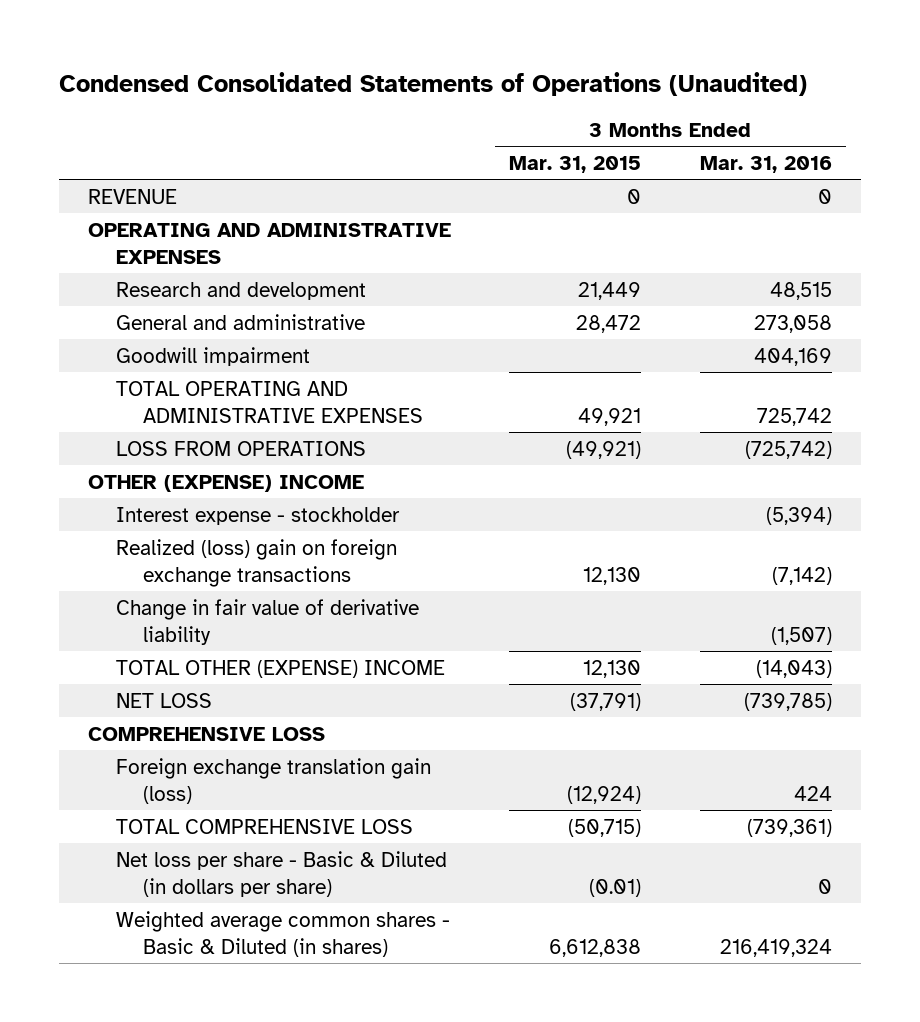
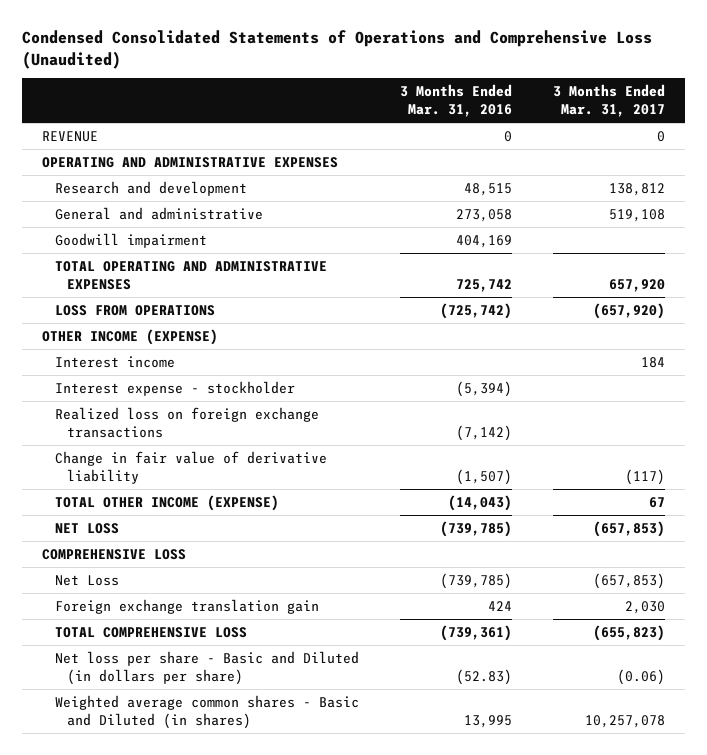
[59,71,808,96] Condensed Consolidated Statements of Operations (Unaudited) -> [21,30,652,69] Condensed Consolidated Statements of Operations and Comprehensive Loss (Unaudited)
[509,155,642,173] Mar. 31, 2015 -> none
none -> [552,84,665,117] 3 Months Ended Mar. 31, 2017
[88,474,365,492] OTHER (EXPENSE) INCOME -> [42,328,219,345] OTHER INCOME (EXPENSE)
none -> [54,355,175,368] Interest income
[115,538,397,587] Realized (loss) gain on foreign exchange transactions -> [54,406,319,438] Realized loss on foreign exchange transactions
[115,659,445,678] TOTAL OTHER (EXPENSE) INCOME -> [54,494,279,511] TOTAL OTHER INCOME (EXPENSE)
none -> [54,574,119,586] Net Loss
[115,757,431,804] Foreign exchange translation gain (loss) -> [54,598,319,614] Foreign exchange translation gain
[115,850,447,897] Net loss per share - Basic & Diluted (in dollars per share) -> [54,650,359,685] Net loss per share - Basic and Diluted (in dollars per share)
[817,878,832,894] 0 -> [455,668,512,685] (52.83)
[115,910,450,957] Weighted average common shares - Basic & Diluted (in shares) -> [54,694,359,729] Weighted average common shares - Basic and Diluted (in shares)
[719,938,832,957] 216,419,324 -> [463,714,512,728] 13,995

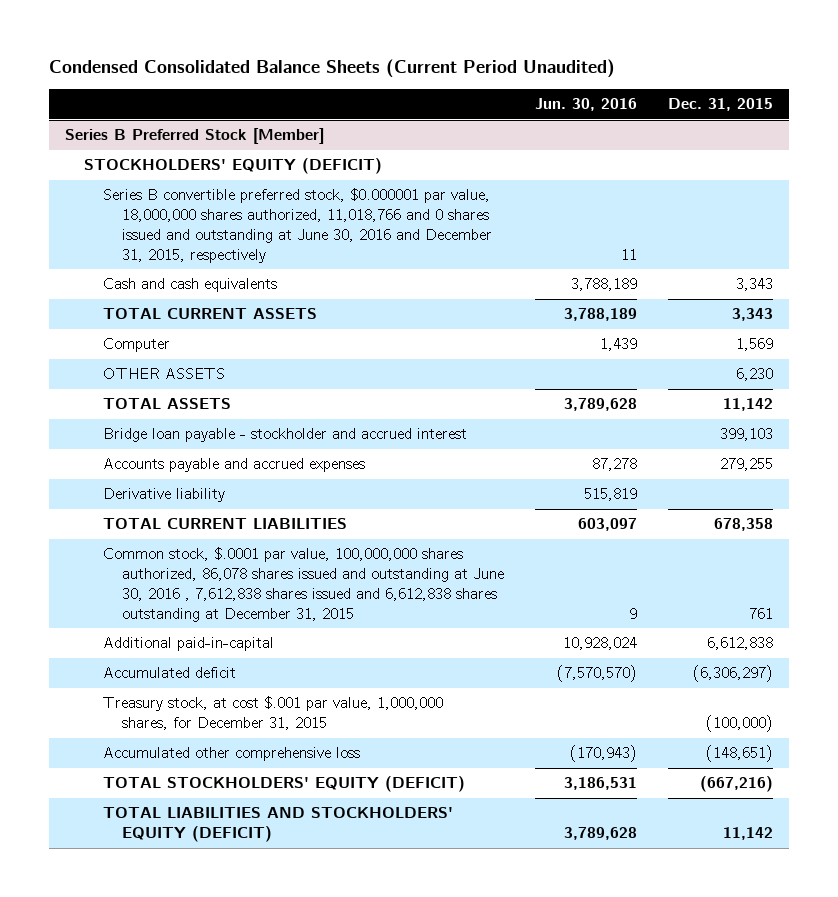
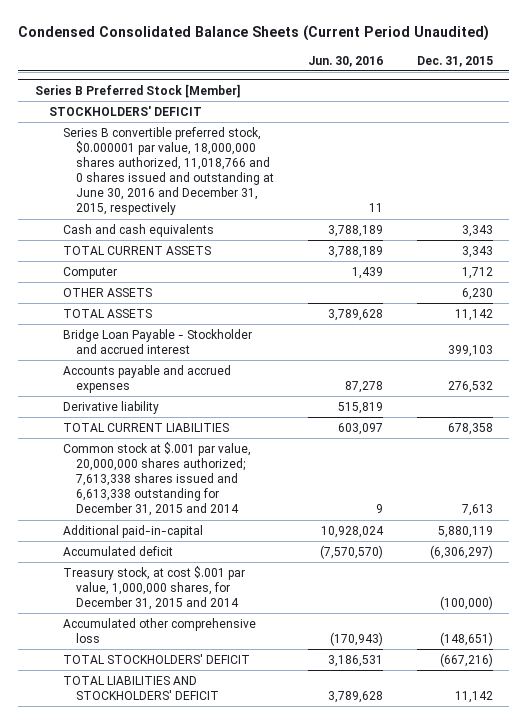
[83,158,382,175] STOCKHOLDERS' EQUITY (DEFICIT) -> [48,105,202,116] STOCKHOLDERS' DEFICIT
[736,338,774,352] 1,569 -> [461,266,493,279] 1,712
[102,428,467,443] Bridge loan payable - stockholder and accrued interest -> [62,328,252,355] Bridge Loan Payable - Stockholder and accrued interest
[720,458,774,472] 279,255 -> [447,381,493,394] 276,532
[102,547,504,622] Common stock, $.0001 par value, 100,000,000 shares authorized, 86,078 shares issued and outstanding at June 30, 2016 , 7,612,838 shares issued and 6,612,838 shares outstanding at December 31, 2015 -> [62,441,251,517] Common stock at $.001 par value, 20,000,000 shares authorized; 7,613,338 shares issued and 6,613,338 outstanding for December 31, 2015 and 2014
[749,607,774,619] 761 -> [461,504,493,517] 7,613
[707,637,774,651] 6,612,838 -> [437,525,493,538] 5,880,119
[102,696,443,731] Treasury stock, at cost $.001 par value, 1,000,000 shares, for December 31, 2015 -> [62,565,245,611] Treasury stock, at cost $.001 par value, 1,000,000 shares, for December 31, 2015 and 2014
[102,776,465,793] TOTAL STOCKHOLDERS' EQUITY (DEFICIT) -> [62,653,250,664] TOTAL STOCKHOLDERS' DEFICIT
[102,807,453,843] TOTAL LIABILITIES AND STOCKHOLDERS' EQUITY (DEFICIT) -> [62,675,220,701] TOTAL LIABILITIES AND STOCKHOLDERS' DEFICIT

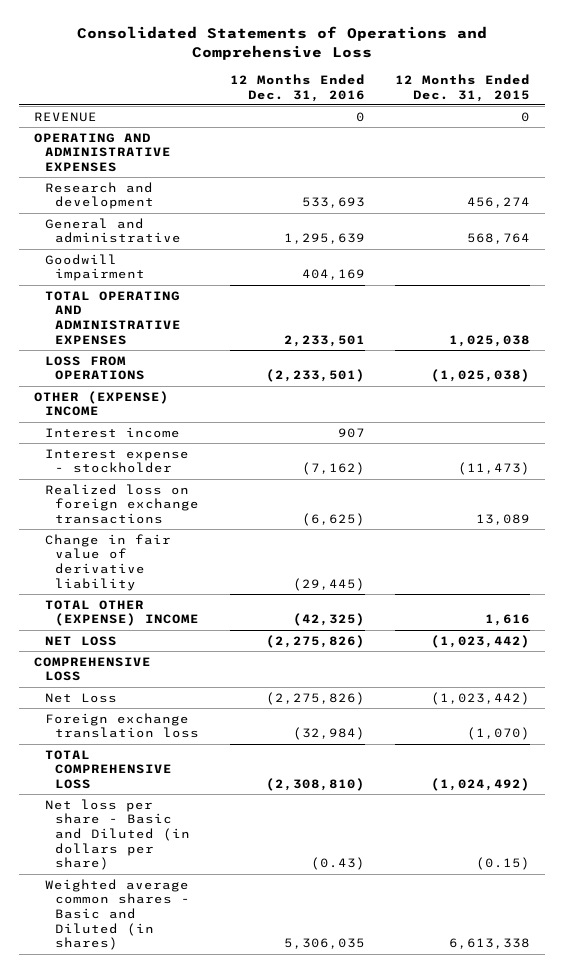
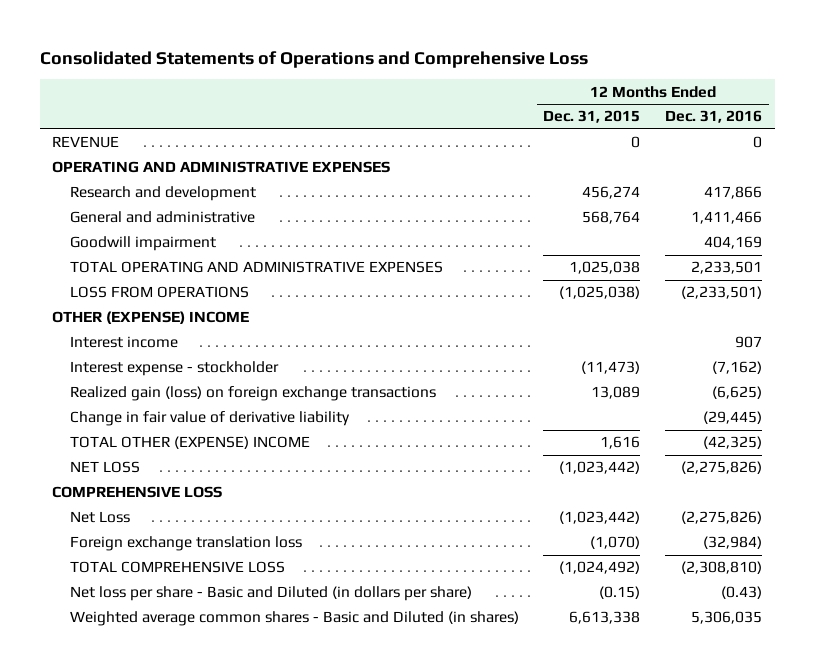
[301,197,365,209] 533,693 -> [704,186,763,200] 417,866
[283,233,365,245] 1,295,639 -> [691,211,763,225] 1,411,466
[44,483,200,525] Realized loss on foreign exchange transactions -> [69,386,436,402] Realized gain (loss) on foreign exchange transactions

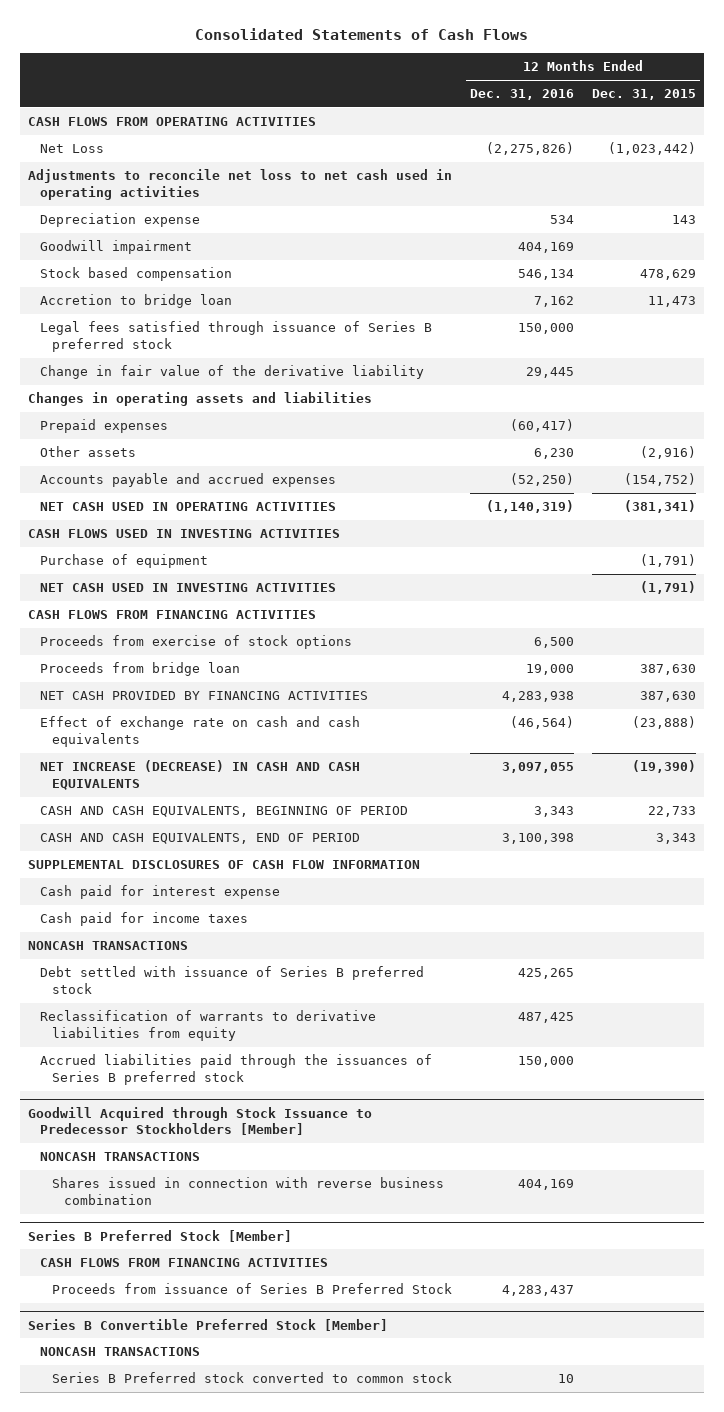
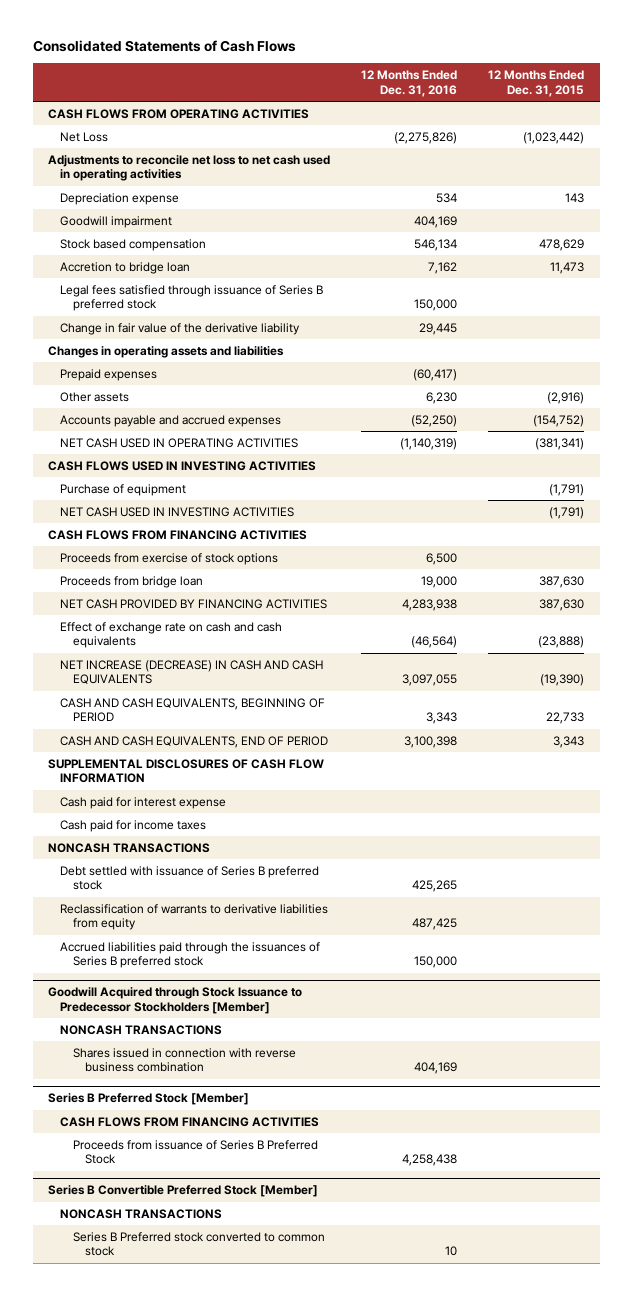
[501,1285,574,1297] 4,283,437 -> [402,1154,458,1167] 4,258,438

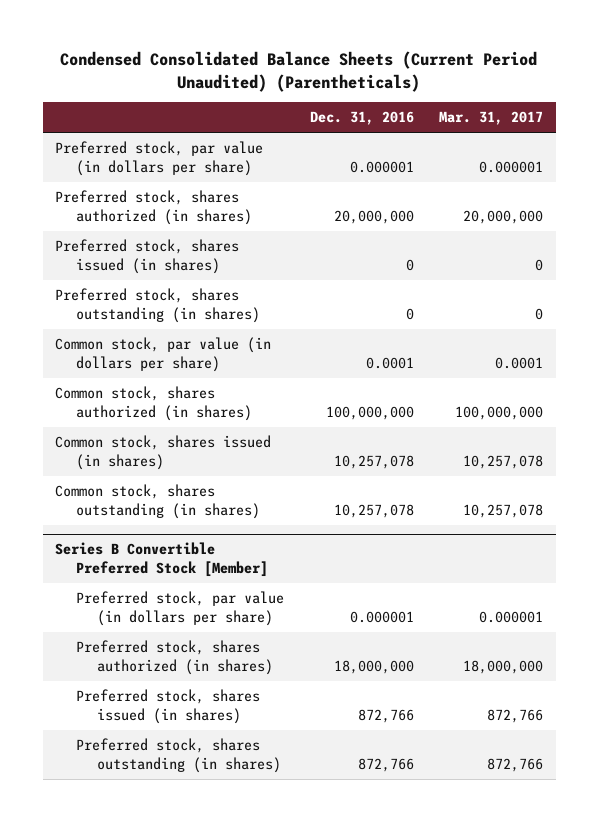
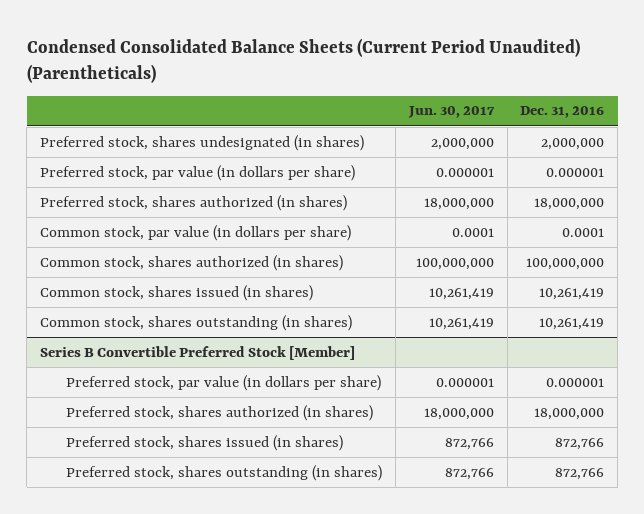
[439,111,544,126] Mar. 31, 2017 -> none
none -> [407,106,495,119] Jun. 30, 2017
none -> [40,134,365,151] Preferred stock, shares undesignated (in shares)
[55,239,240,274] Preferred stock, shares issued (in shares) -> none
[55,288,261,323] Preferred stock, shares outstanding (in shares) -> none
[333,209,414,224] 20,000,000 -> [534,197,605,210] 18,000,000
[333,454,414,469] 10,257,078 -> [539,287,605,300] 10,261,419
[333,503,414,518] 10,257,078 -> [539,317,605,330] 10,261,419

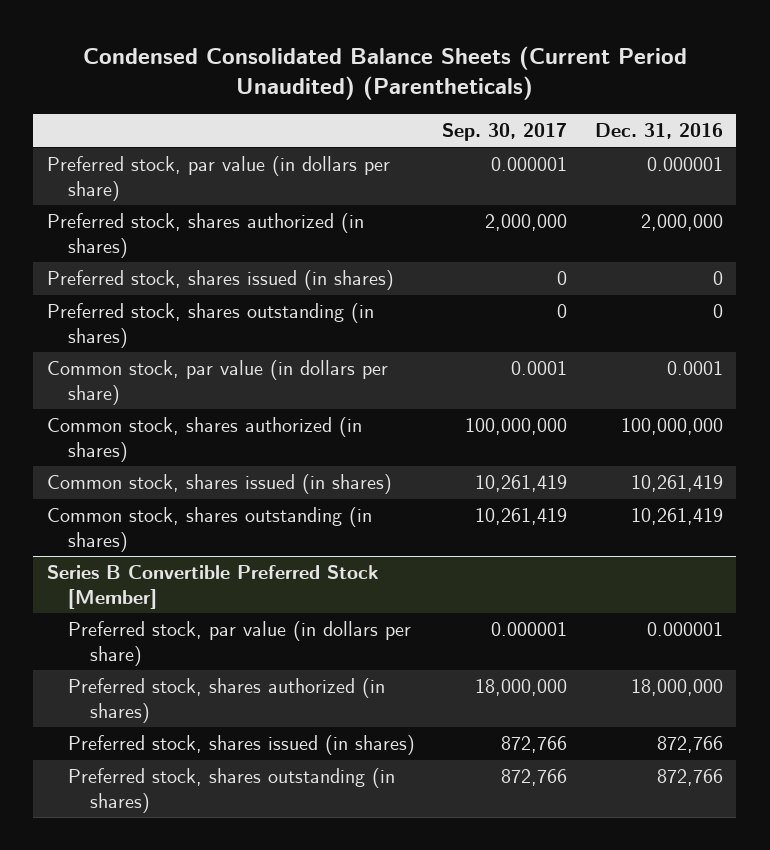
[407,106,495,119] Jun. 30, 2017 -> none
none -> [442,123,568,142] Sep. 30, 2017
[40,134,365,151] Preferred stock, shares undesignated (in shares) -> none
[534,197,605,210] 18,000,000 -> [640,214,723,232] 2,000,000
none -> [46,270,394,291] Preferred stock, shares issued (in shares)
none -> [46,303,374,348] Preferred stock, shares outstanding (in shares)

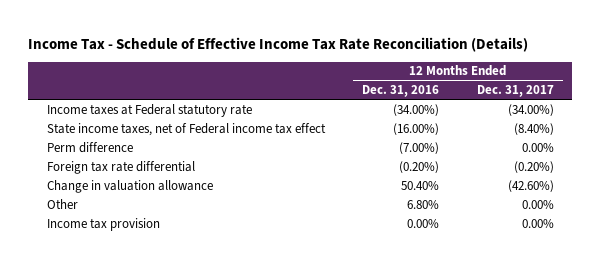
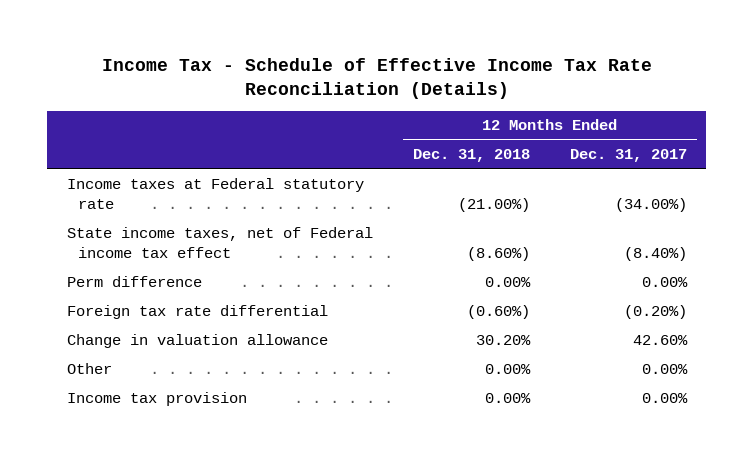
[362,85,440,98] Dec. 31, 2016 -> none
none -> [412,149,530,163] Dec. 31, 2018
[507,179,554,192] (42.60%) -> [632,334,688,345] 42.60%

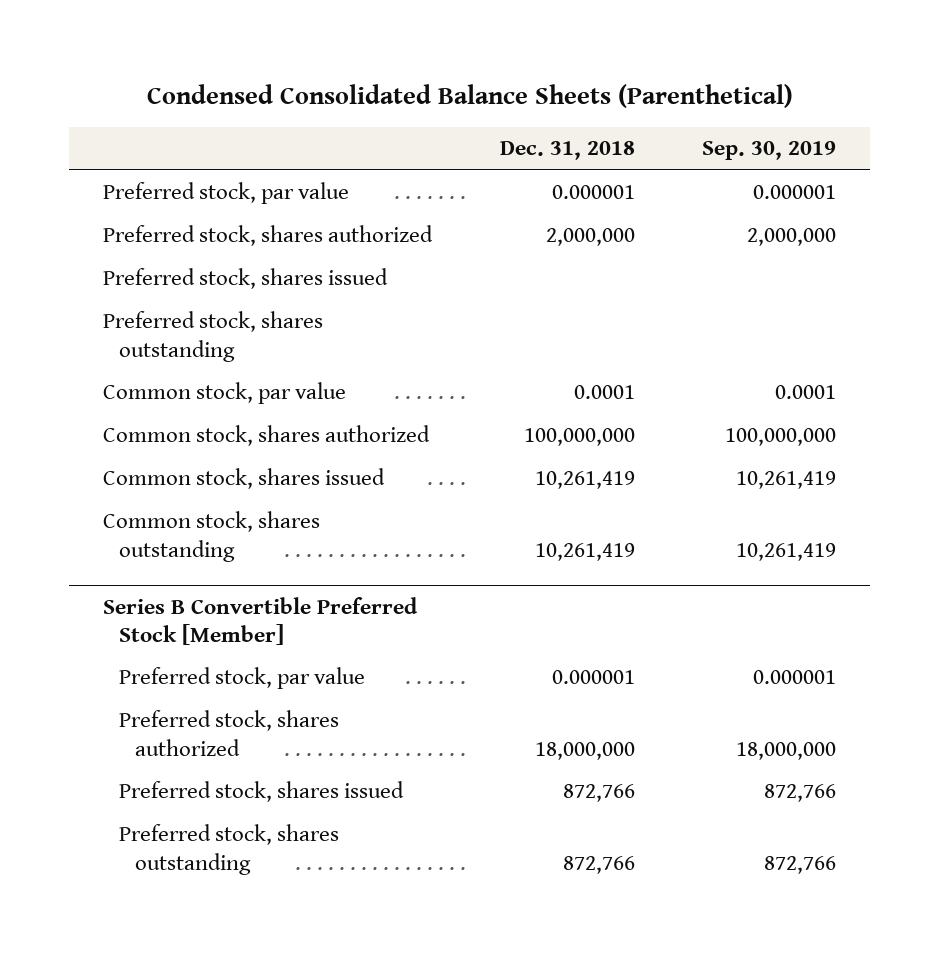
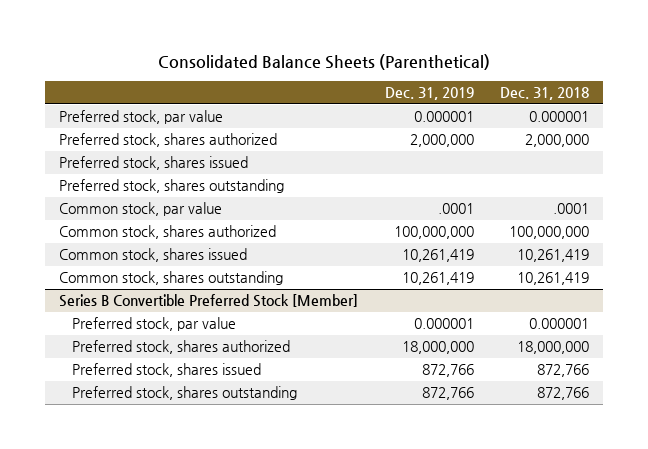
[146,84,793,109] Condensed Consolidated Balance Sheets (Parenthetical) -> [158,54,491,71] Consolidated Balance Sheets (Parenthetical)
[702,141,837,161] Sep. 30, 2019 -> none
none -> [384,87,474,101] Dec. 31, 2019
[573,385,635,400] 0.0001 -> [553,203,590,215] .0001

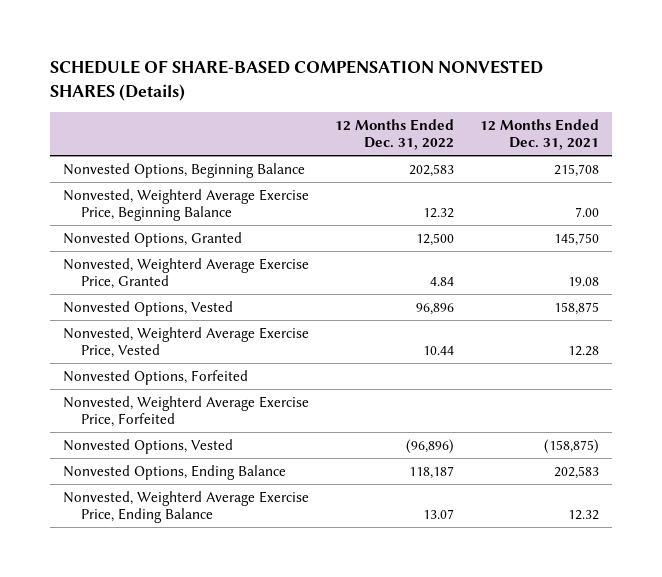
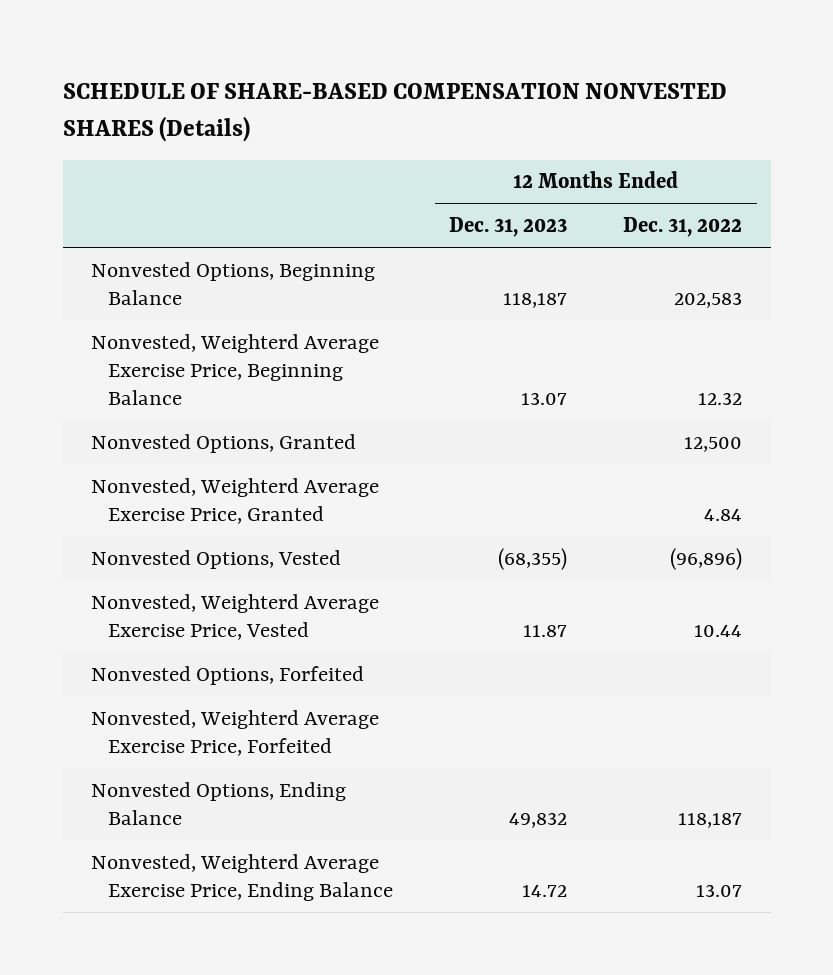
[479,118,599,151] 12 Months Ended Dec. 31, 2021 -> none
none -> [449,217,568,238] Dec. 31, 2023
[62,300,233,316] Nonvested Options, Vested -> none
[62,438,233,454] Nonvested Options, Vested -> [90,549,341,569] Nonvested Options, Vested

